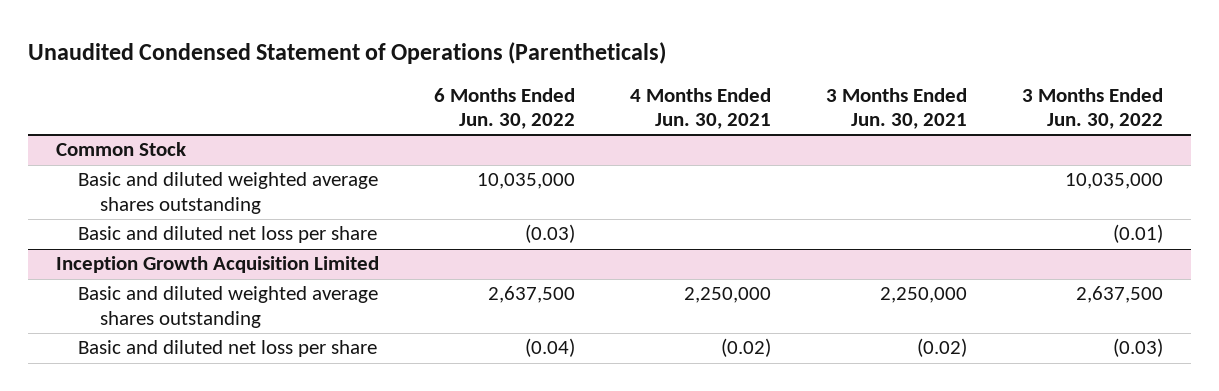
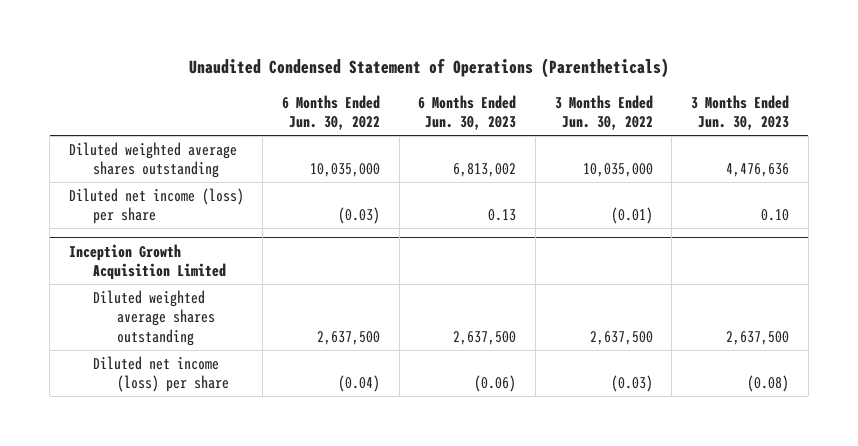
[630,88,772,130] 4 Months Ended Jun. 30, 2021 -> none
[826,88,968,130] 3 Months Ended Jun. 30, 2021 -> none
none -> [418,94,517,131] 6 Months Ended Jun. 30, 2023
none -> [690,94,789,131] 3 Months Ended Jun. 30, 2023
[55,142,186,157] Common Stock -> none
[78,172,379,214] Basic and diluted weighted average shares outstanding -> [68,141,237,179] Diluted weighted average shares outstanding
[78,226,378,244] Basic and diluted net loss per share -> [68,187,244,225] Diluted net income (loss) per share
[78,286,379,328] Basic and diluted weighted average shares outstanding -> [92,289,215,346] Diluted weighted average shares outstanding
[78,340,378,358] Basic and diluted net loss per share -> [92,355,229,393] Diluted net income (loss) per share

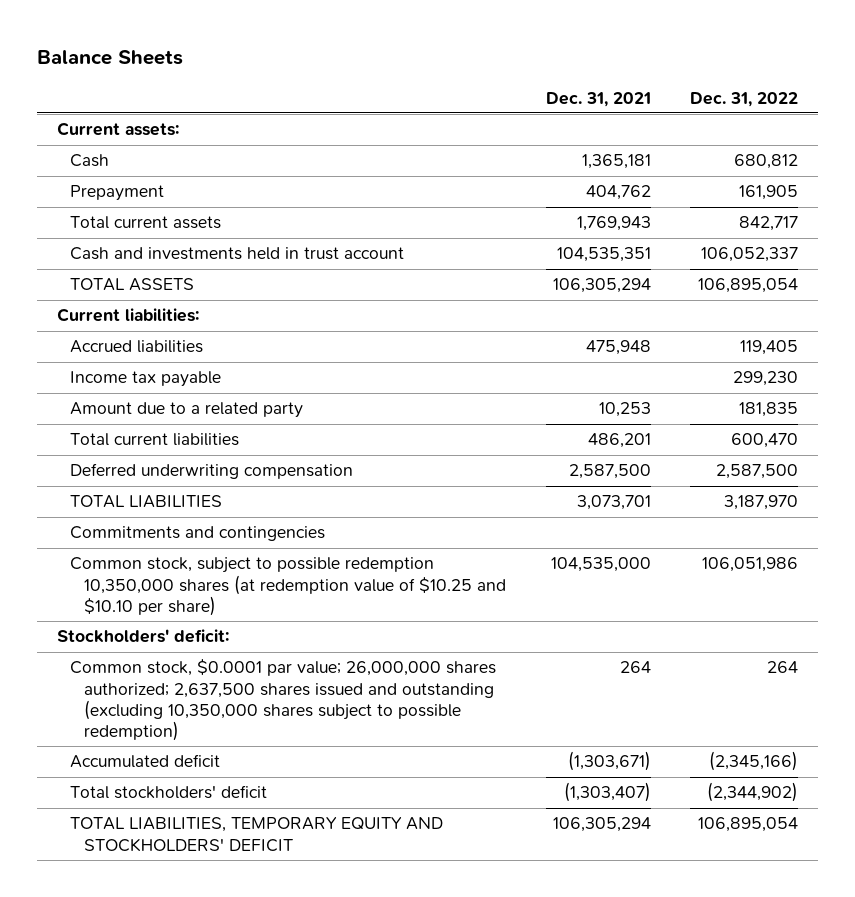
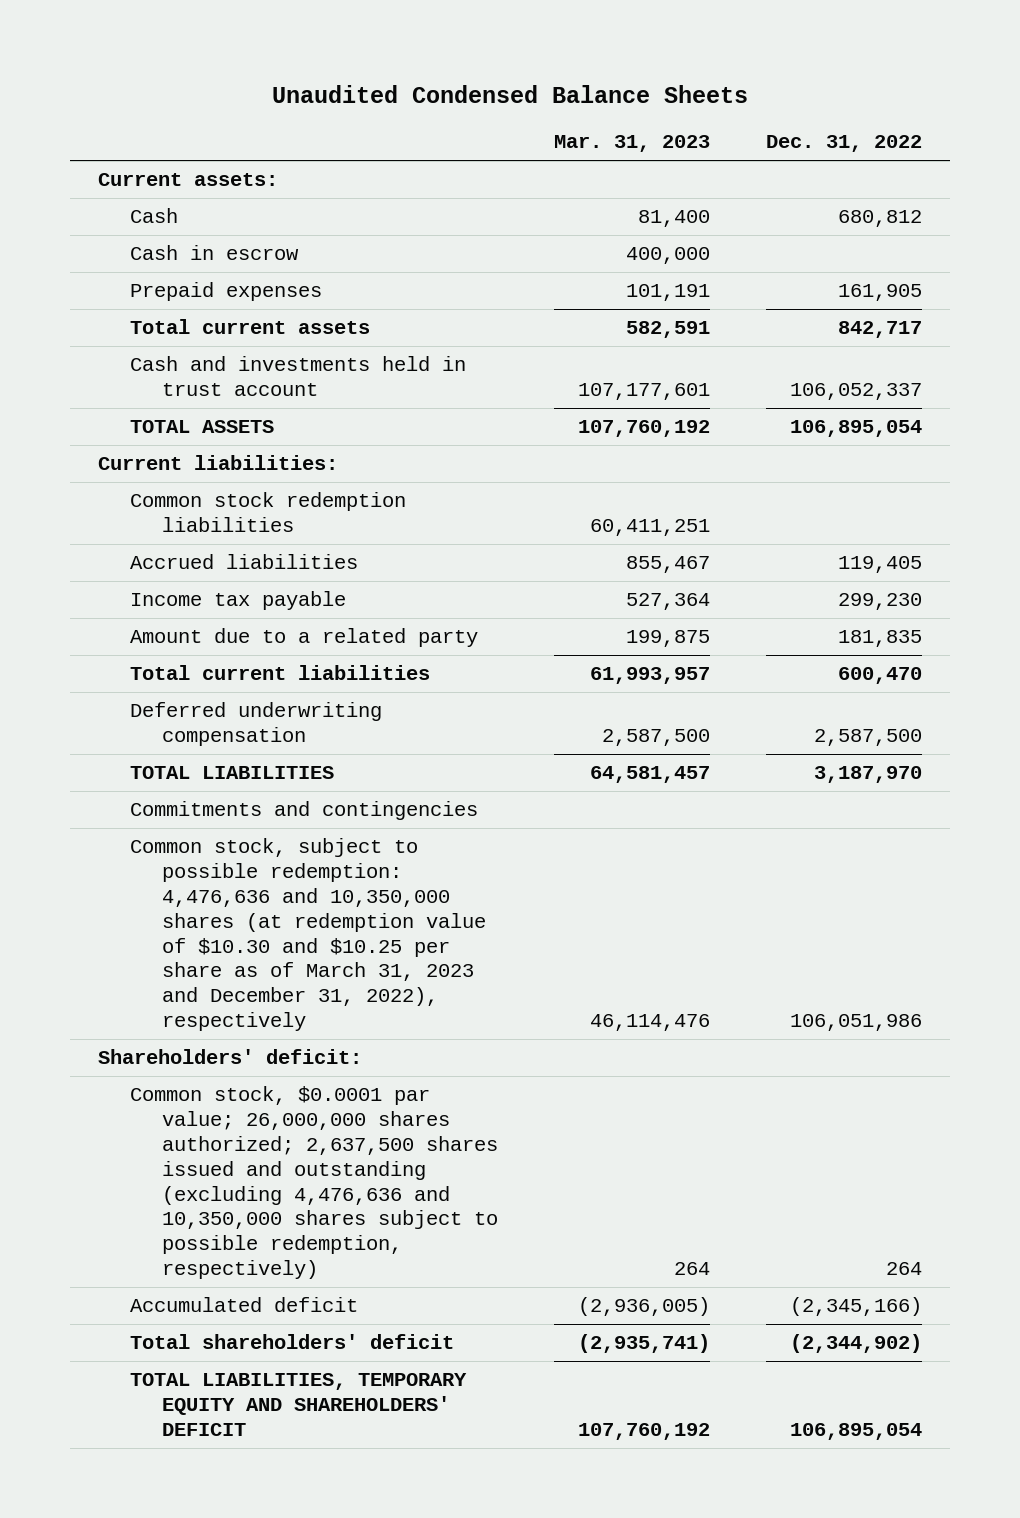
[36,50,183,66] Balance Sheets -> [272,84,749,103] Unaudited Condensed Balance Sheets
[545,91,651,107] Dec. 31, 2021 -> none
none -> [553,135,710,153] Mar. 31, 2023
none -> [130,245,300,261] Cash in escrow
[70,185,165,202] Prepayment -> [130,282,323,302] Prepaid expenses
none -> [130,492,407,533] Common stock redemption liabilities
[70,557,506,616] Common stock, subject to possible redemption 10,350,000 shares (at redemption value of $10.25 and $10.10 per share) -> [130,838,486,1031] Common stock, subject to possible redemption: 4,476,636 and 10,350,000 shares (at redemption value of $10.30 and $10.25 per share as of March 31, 2023 and December 31, 2022), respectively
[56,629,229,644] Stockholders' deficit: -> [98,1049,363,1065] Shareholders' deficit:
[70,659,497,741] Common stock, $0.0001 par value; 26,000,000 shares authorized; 2,637,500 shares issued and outstanding (excluding 10,350,000 shares subject to possible redemption) -> [130,1086,498,1279] Common stock, $0.0001 par value; 26,000,000 shares authorized; 2,637,500 shares issued and outstanding (excluding 4,476,636 and 10,350,000 shares subject to possible redemption, respectively)
[70,785,268,800] Total stockholders' deficit -> [130,1334,455,1350] Total shareholders' deficit
[70,817,444,852] TOTAL LIABILITIES, TEMPORARY EQUITY AND STOCKHOLDERS' DEFICIT -> [130,1373,468,1436] TOTAL LIABILITIES, TEMPORARY EQUITY AND SHAREHOLDERS' DEFICIT

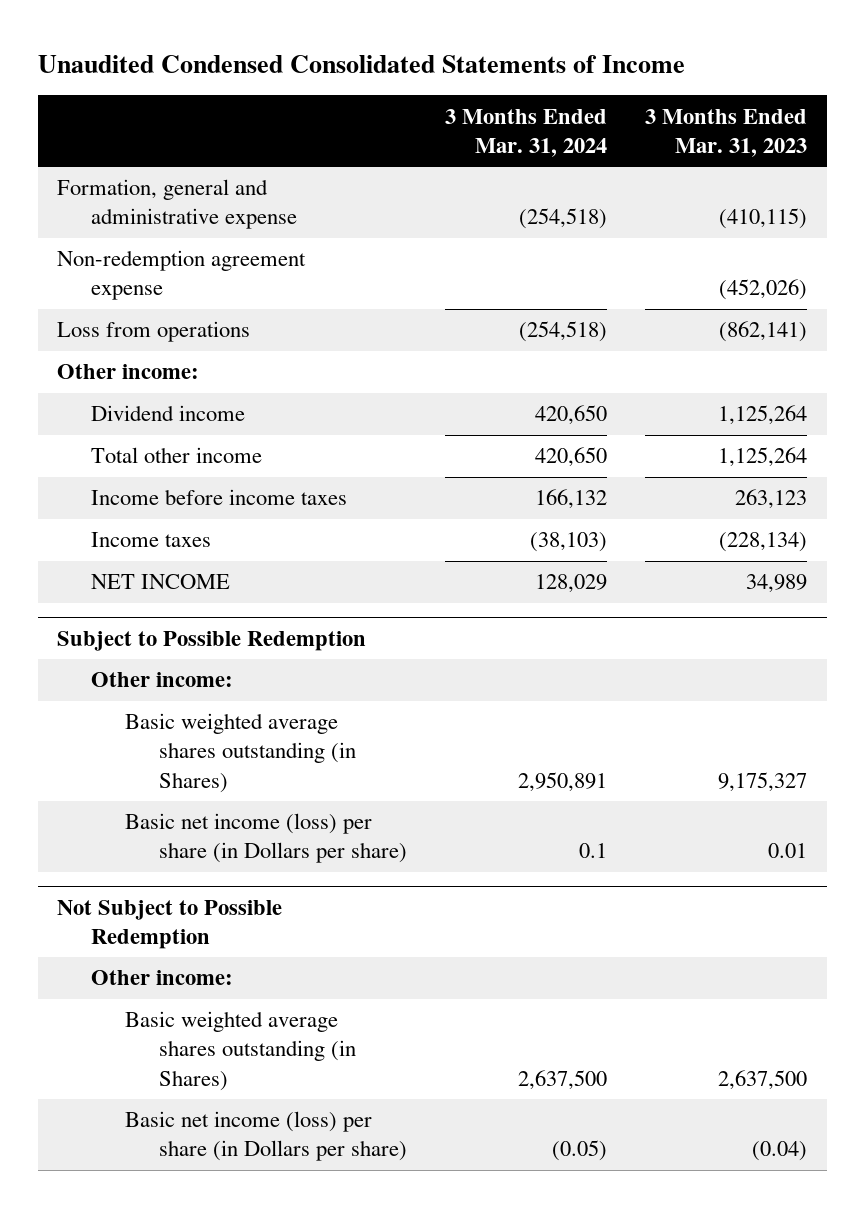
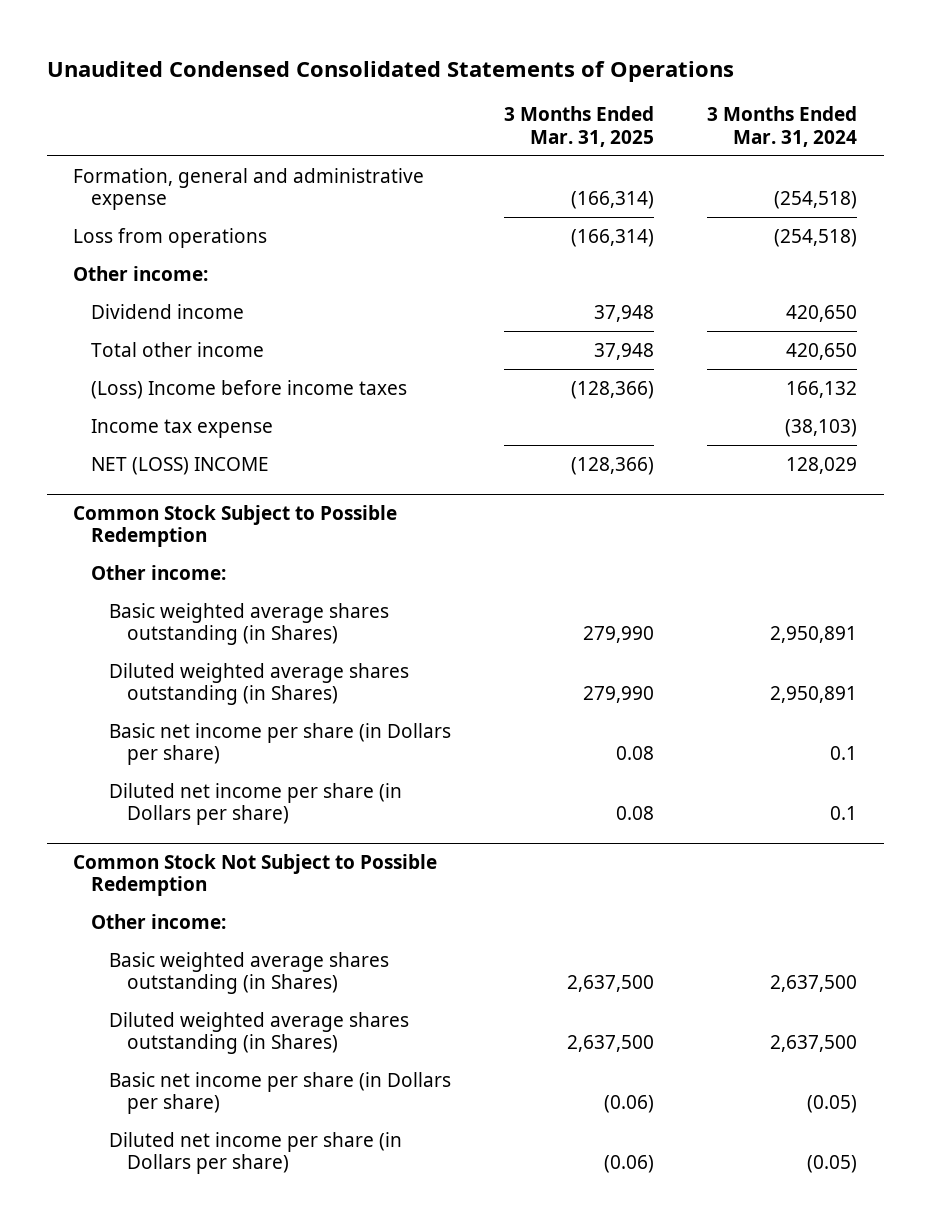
[37,54,685,73] Unaudited Condensed Consolidated Statements of Income -> [47,60,735,82] Unaudited Condensed Consolidated Statements of Operations
[645,108,808,157] 3 Months Ended Mar. 31, 2023 -> none
none -> [504,106,655,147] 3 Months Ended Mar. 31, 2025
[57,250,307,301] Non-redemption agreement expense -> none
[90,489,347,506] Income before income taxes -> [91,379,408,399] (Loss) Income before income taxes
[90,532,211,548] Income taxes -> [91,418,274,438] Income tax expense
[90,574,230,590] NET INCOME -> [91,456,270,475] NET (LOSS) INCOME
[57,630,367,651] Subject to Possible Redemption -> [73,504,398,548] Common Stock Subject to Possible Redemption
none -> [109,662,410,706] Diluted weighted average shares outstanding (in Shares)
[124,813,407,864] Basic net income (loss) per share (in Dollars per share) -> [109,722,452,766] Basic net income per share (in Dollars per share)
none -> [109,782,403,826] Diluted net income per share (in Dollars per share)
[57,899,283,950] Not Subject to Possible Redemption -> [73,853,438,897] Common Stock Not Subject to Possible Redemption
none -> [109,1011,410,1055] Diluted weighted average shares outstanding (in Shares)
[124,1111,407,1162] Basic net income (loss) per share (in Dollars per share) -> [109,1071,452,1115] Basic net income per share (in Dollars per share)
none -> [109,1131,403,1175] Diluted net income per share (in Dollars per share)

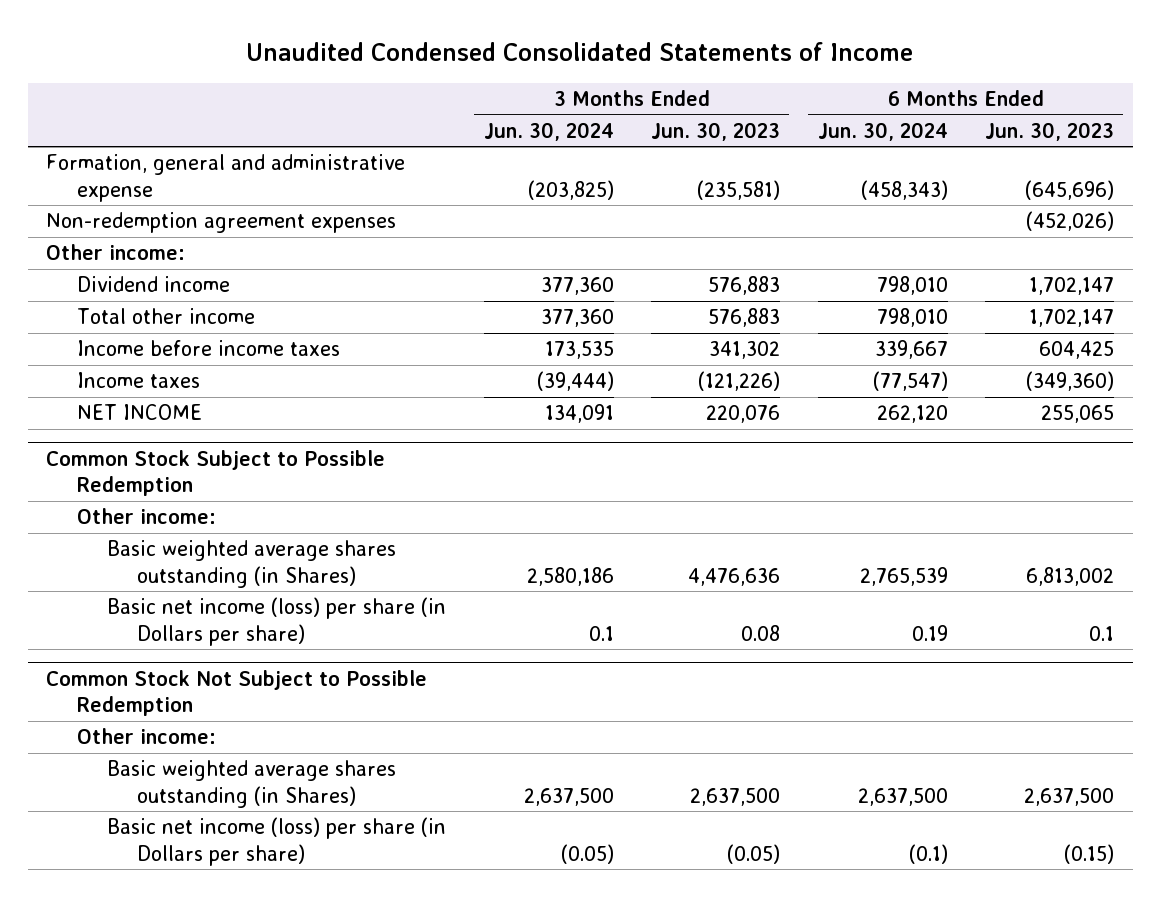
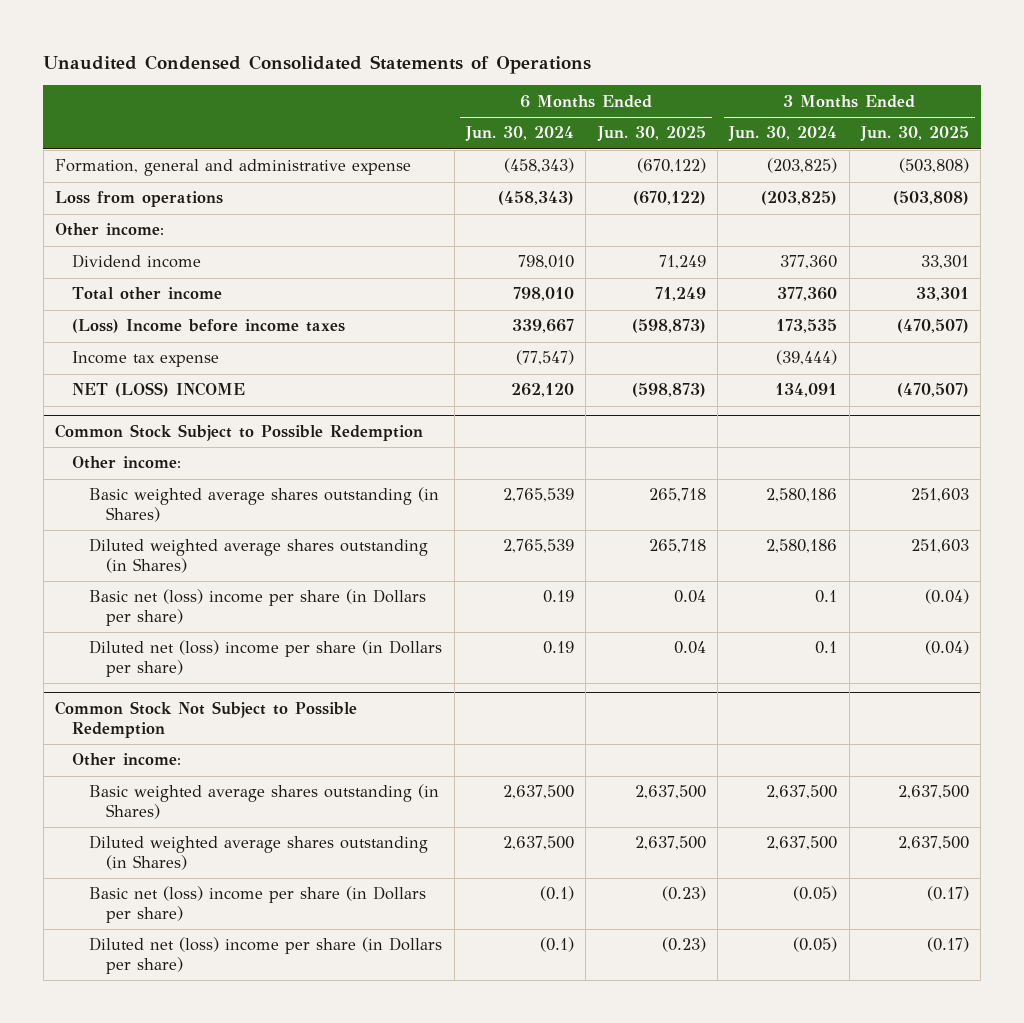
[246,42,914,62] Unaudited Condensed Consolidated Statements of Income -> [43,54,592,74] Unaudited Condensed Consolidated Statements of Operations
[651,121,781,141] Jun. 30, 2023 -> none
[985,121,1115,141] Jun. 30, 2023 -> none
none -> [596,126,706,142] Jun. 30, 2025
none -> [860,126,970,142] Jun. 30, 2025
[46,212,397,234] Non-redemption agreement expenses -> none
none -> [55,191,224,208] Loss from operations
[76,340,340,357] Income before income taxes -> [72,319,346,334] (Loss) Income before income taxes
[76,372,200,389] Income taxes -> [72,351,220,368] Income tax expense
[76,404,202,421] NET INCOME -> [72,382,246,398] NET (LOSS) INCOME
none -> [89,538,429,573] Diluted weighted average shares outstanding (in Shares)
[107,597,447,646] Basic net income (loss) per share (in Dollars per share) -> [89,589,427,626] Basic net (loss) income per share (in Dollars per share)
none -> [89,640,443,677] Diluted net (loss) income per share (in Dollars per share)
none -> [89,835,429,870] Diluted weighted average shares outstanding (in Shares)
[107,817,447,866] Basic net income (loss) per share (in Dollars per share) -> [89,886,427,923] Basic net (loss) income per share (in Dollars per share)
none -> [89,937,443,974] Diluted net (loss) income per share (in Dollars per share)

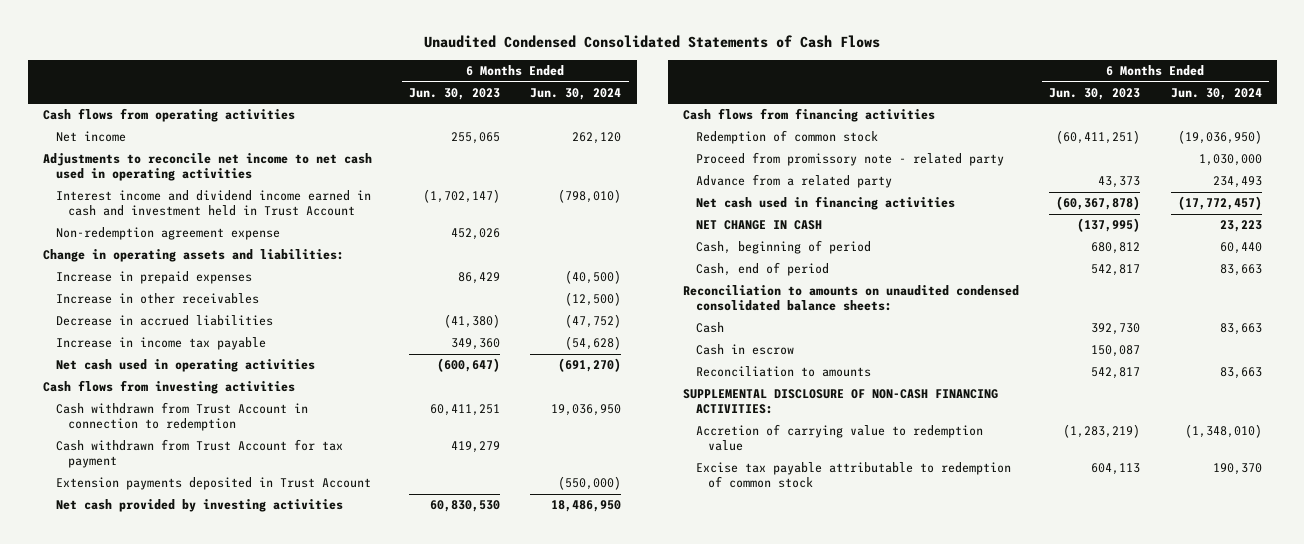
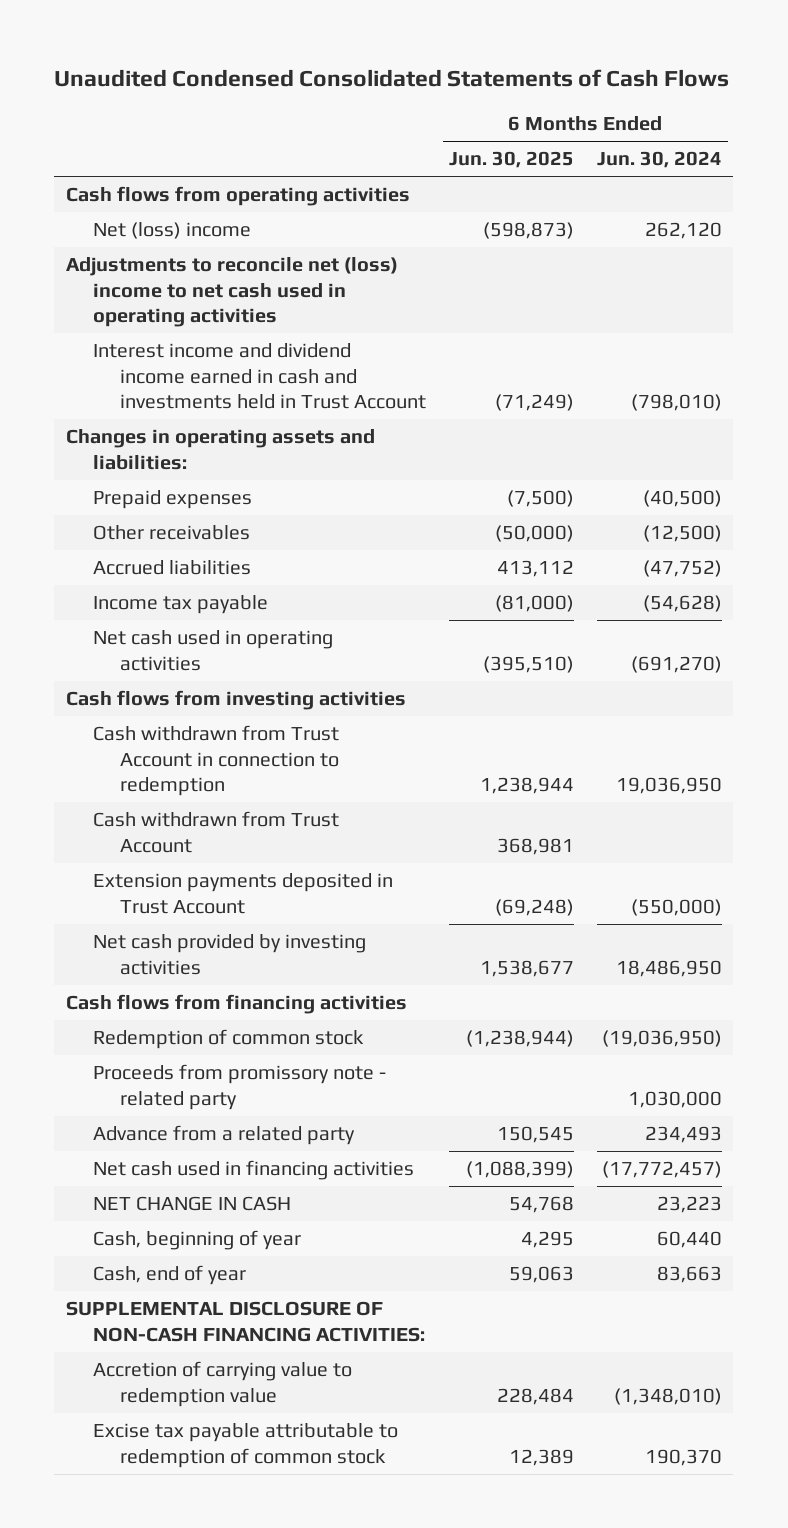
[409,87,501,100] Jun. 30, 2023 -> none
none -> [448,151,574,169] Jun. 30, 2025
[55,227,280,241] Non-redemption agreement expense -> none
[55,131,126,143] Net income -> [92,222,251,240] Net (loss) income
[42,153,372,182] Adjustments to reconcile net income to net cash used in operating activities -> [65,257,398,328] Adjustments to reconcile net (loss) income to net cash used in operating activities
[55,190,371,217] Interest income and dividend income earned in cash and investment held in Trust Account -> [92,343,426,410] Interest income and dividend income earned in cash and investments held in Trust Account
[42,249,344,263] Change in operating assets and liabilities: -> [65,429,375,470] Changes in operating assets and liabilities:
[55,271,252,285] Increase in prepaid expenses -> [92,490,252,510] Prepaid expenses
[55,293,259,305] Increase in other receivables -> [92,525,250,541] Other receivables
[55,315,273,327] Decrease in accrued liabilities -> [92,560,251,576] Accrued liabilities
[55,337,266,351] Increase in income tax payable -> [92,595,268,615] Income tax payable
[55,439,343,469] Cash withdrawn from Trust Account for tax payment -> [92,811,339,853] Cash withdrawn from Trust Account
[695,152,1004,167] Proceed from promissory note - related party -> [92,1064,386,1110] Proceeds from promissory note - related party
[682,285,1019,312] Reconciliation to amounts on unaudited condensed consolidated balance sheets: -> none
[695,322,724,334] Cash -> none
[695,344,794,356] Cash in escrow -> none
[695,366,871,378] Reconciliation to amounts -> none
[695,240,871,255] Cash, beginning of period -> [92,1230,301,1251] Cash, beginning of year
[695,262,829,277] Cash, end of period -> [92,1265,246,1286] Cash, end of year

